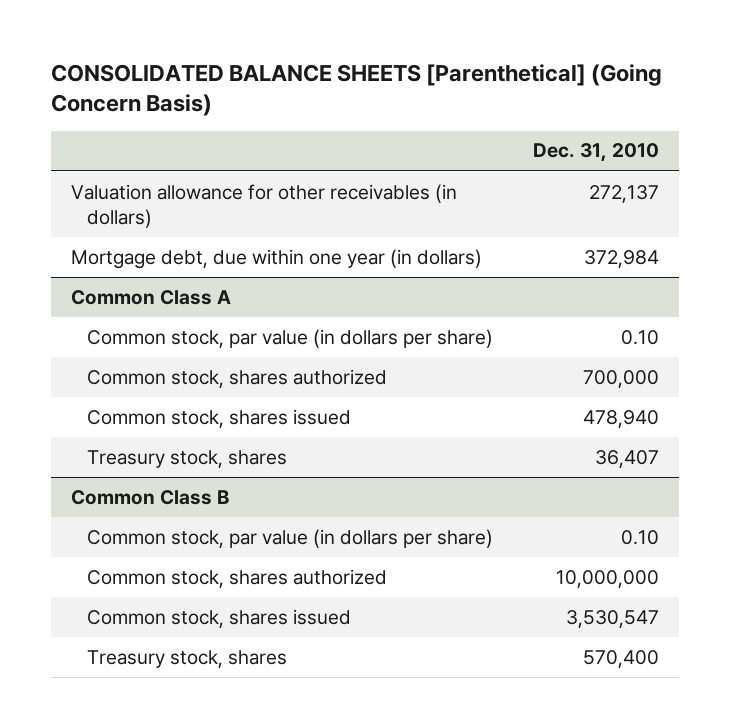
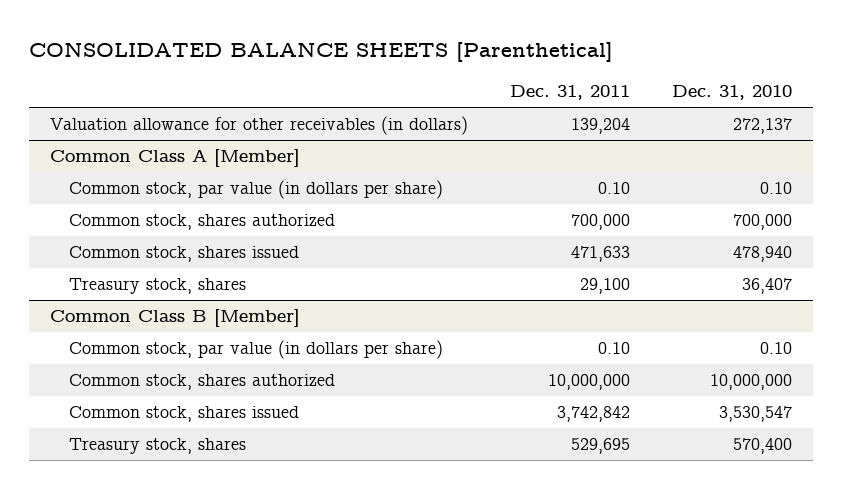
[50,63,662,117] CONSOLIDATED BALANCE SHEETS [Parenthetical] (Going Concern Basis) -> [28,41,613,62] CONSOLIDATED BALANCE SHEETS [Parenthetical]
none -> [510,85,631,101] Dec. 31, 2011
[70,248,482,269] Mortgage debt, due within one year (in dollars) -> none
[70,289,231,305] Common Class A -> [50,149,301,168] Common Class A [Member]
[70,489,229,505] Common Class B -> [50,309,301,328] Common Class B [Member]

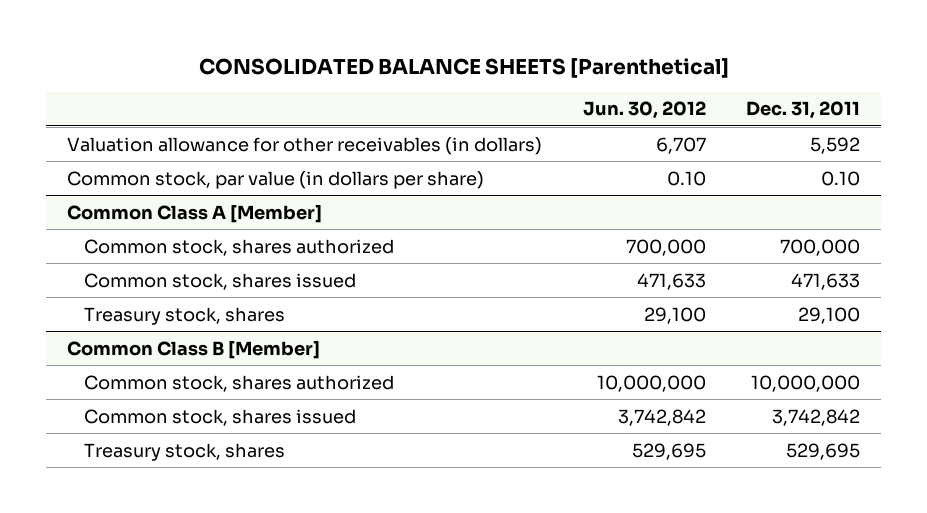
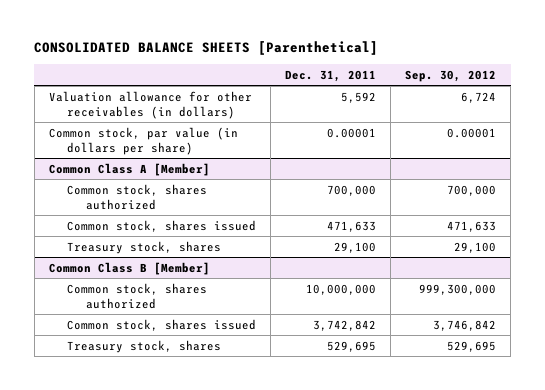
[582,101,706,120] Jun. 30, 2012 -> none
none -> [405,69,497,82] Sep. 30, 2012
[821,170,861,186] 0.10 -> [327,127,377,138] 0.00001

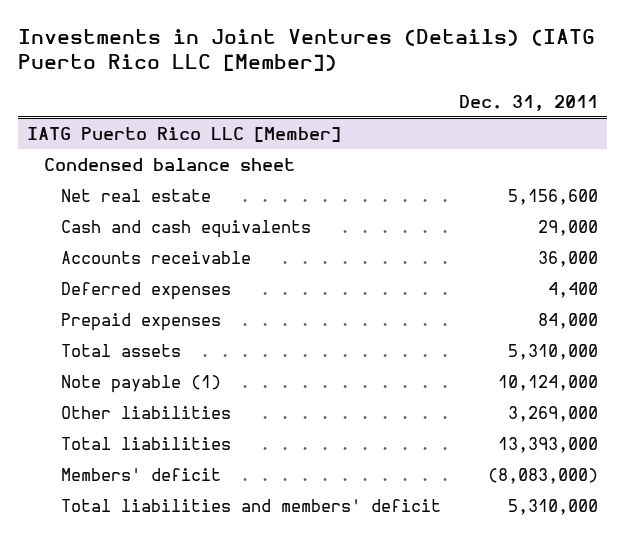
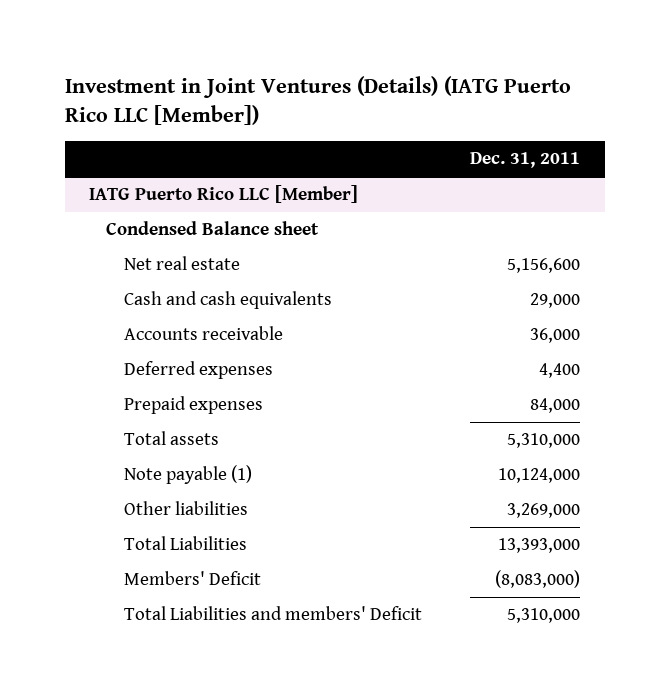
[18,28,596,72] Investments in Joint Ventures (Details) (IATG Puerto Rico LLC [Member]) -> [64,76,571,126] Investment in Joint Ventures (Details) (IATG Puerto Rico LLC [Member])
[44,157,296,171] Condensed balance sheet -> [106,221,320,236] Condensed Balance sheet
[61,436,232,450] Total liabilities -> [123,536,247,551] Total Liabilities
[61,467,222,481] Members' deficit -> [123,571,261,586] Members' Deficit
[61,498,442,512] Total liabilities and members' deficit -> [123,606,422,621] Total Liabilities and members' Deficit

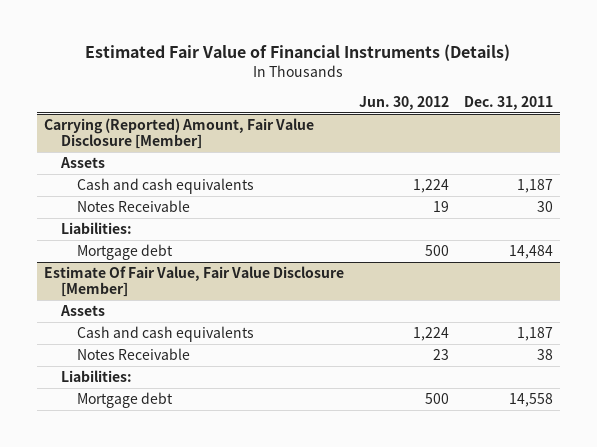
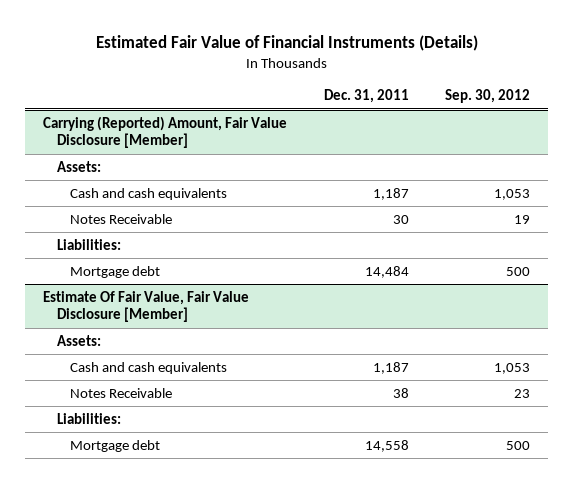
[358,96,449,111] Jun. 30, 2012 -> none
none -> [444,89,530,104] Sep. 30, 2012
[59,157,105,169] Assets -> [56,160,101,172] Assets:
[59,305,105,317] Assets -> [56,334,101,346] Assets:

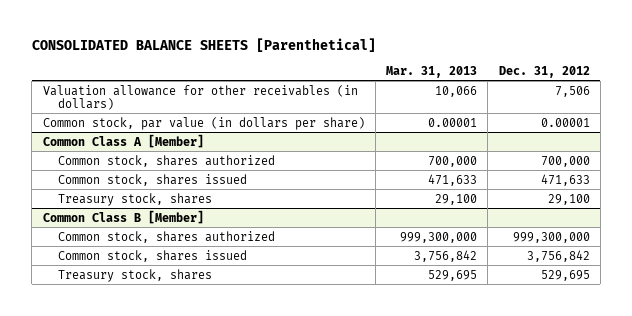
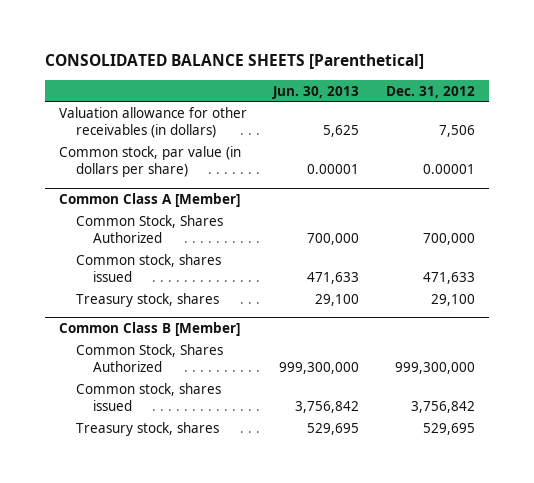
[386,65,478,78] Mar. 31, 2013 -> none
none -> [272,85,360,99] Jun. 30, 2013
[57,154,275,167] Common stock, shares authorized -> [75,214,223,243] Common Stock, Shares Authorized
[57,230,275,243] Common stock, shares authorized -> [75,343,223,372] Common Stock, Shares Authorized

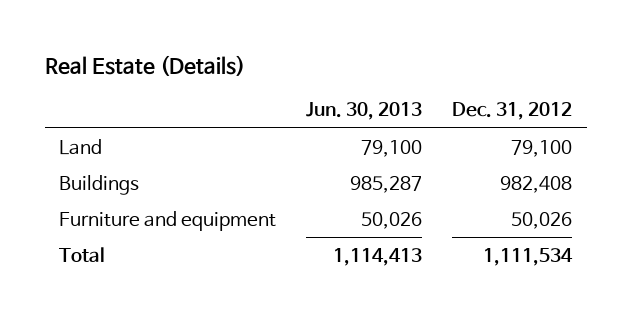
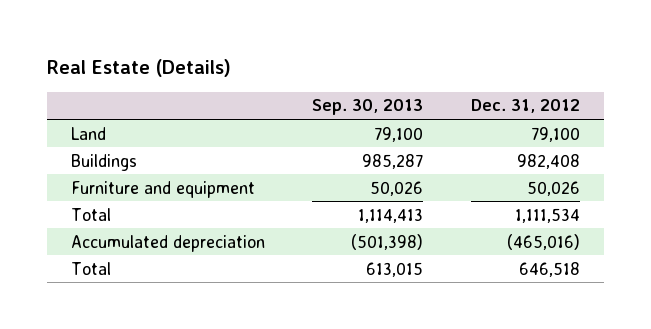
[306,102,423,121] Jun. 30, 2013 -> none
none -> [312,99,424,116] Sep. 30, 2013
none -> [70,234,265,252] Accumulated depreciation
none -> [70,261,111,275] Total

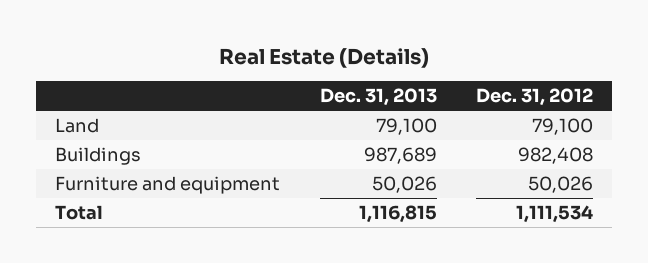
[312,99,424,116] Sep. 30, 2013 -> none
none -> [319,88,437,107] Dec. 31, 2013
[70,234,265,252] Accumulated depreciation -> none
[70,261,111,275] Total -> none

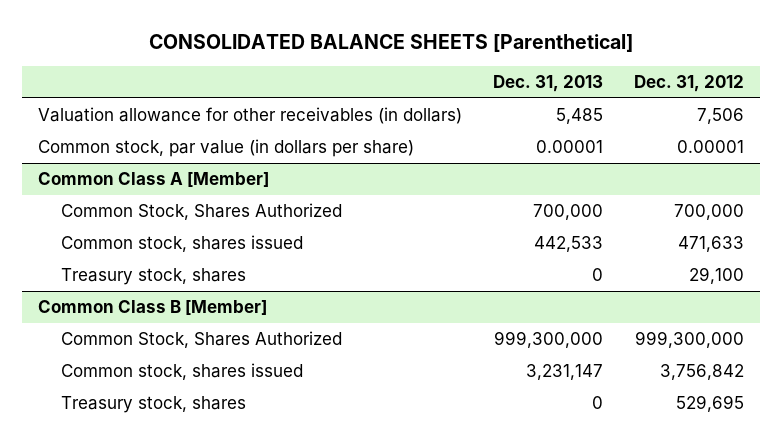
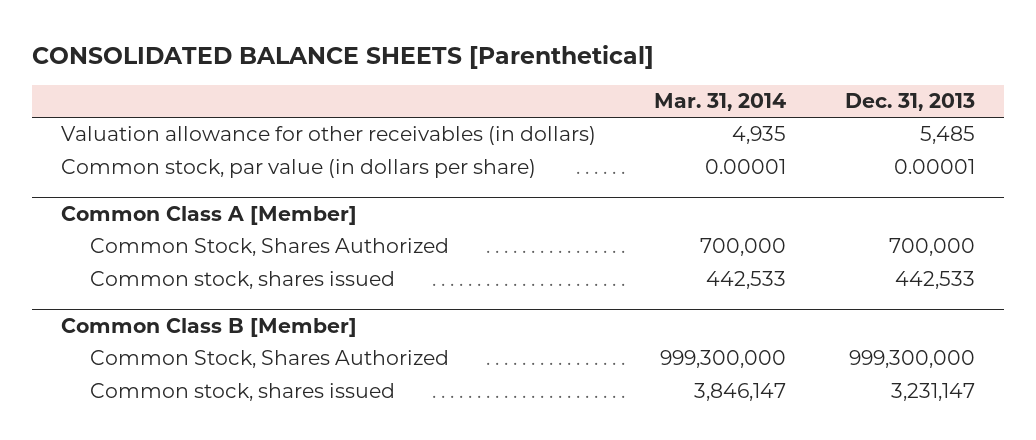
[634,75,745,93] Dec. 31, 2012 -> none
none -> [654,92,787,111] Mar. 31, 2014
[60,268,246,286] Treasury stock, shares -> none
[60,396,246,414] Treasury stock, shares -> none

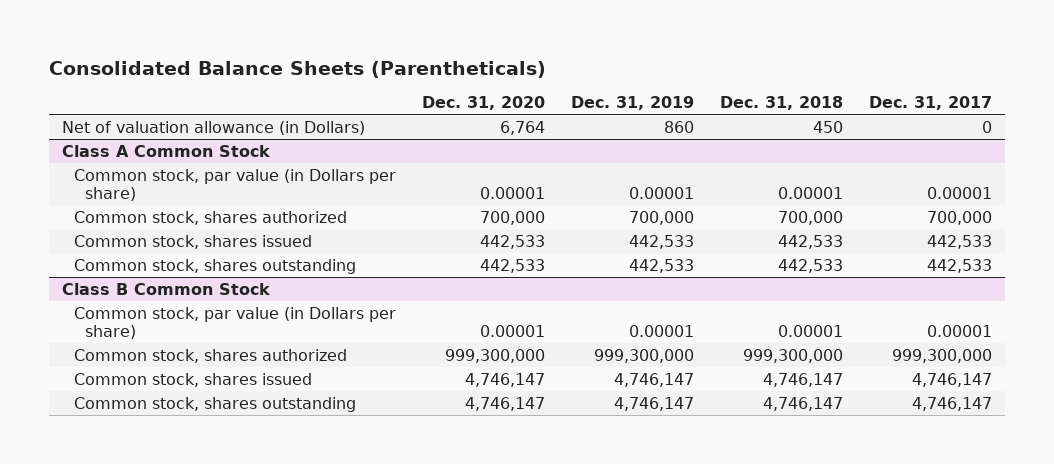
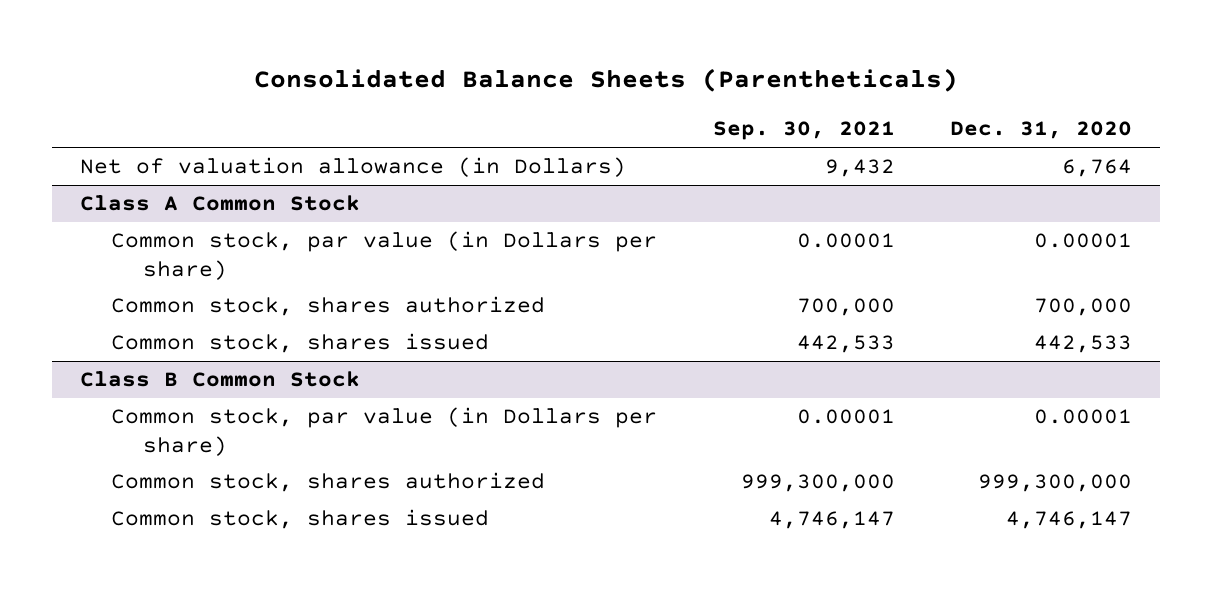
[570,96,694,111] Dec. 31, 2019 -> none
[719,96,843,111] Dec. 31, 2018 -> none
[868,96,992,111] Dec. 31, 2017 -> none
none -> [712,121,895,141] Sep. 30, 2021
[73,258,356,274] Common stock, shares outstanding -> none
[73,396,356,412] Common stock, shares outstanding -> none

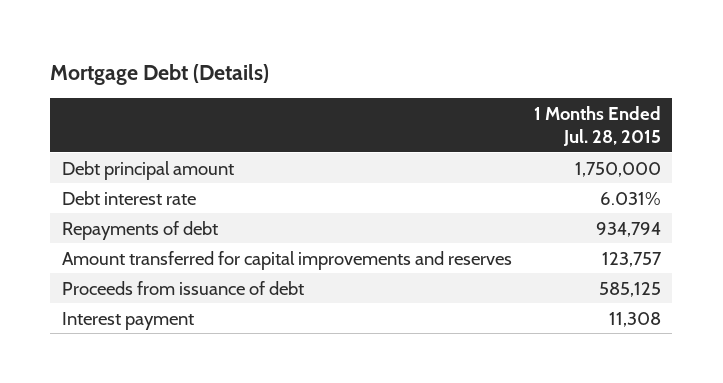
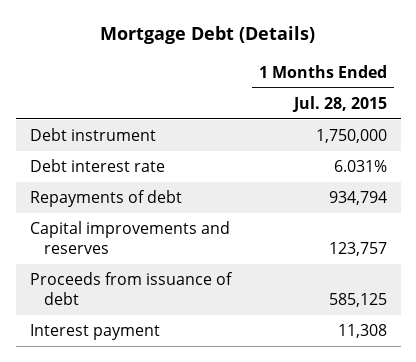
[61,160,234,180] Debt principal amount -> [29,128,156,142] Debt instrument
[61,250,512,270] Amount transferred for capital improvements and reserves -> [29,221,230,255] Capital improvements and reserves

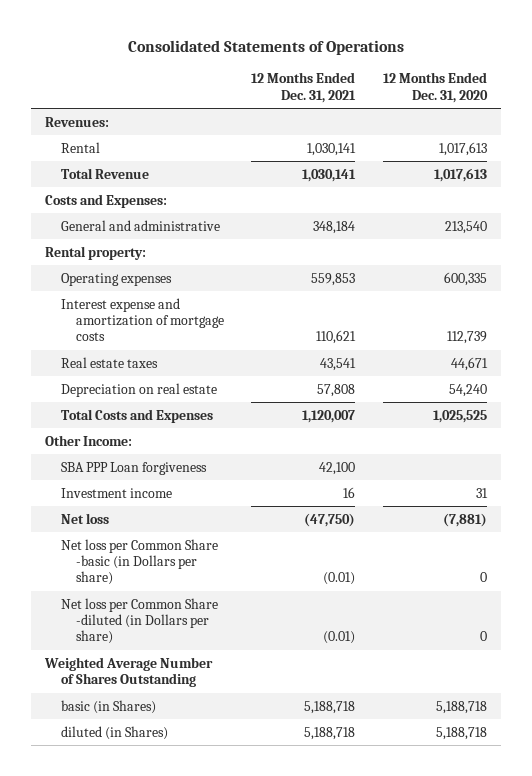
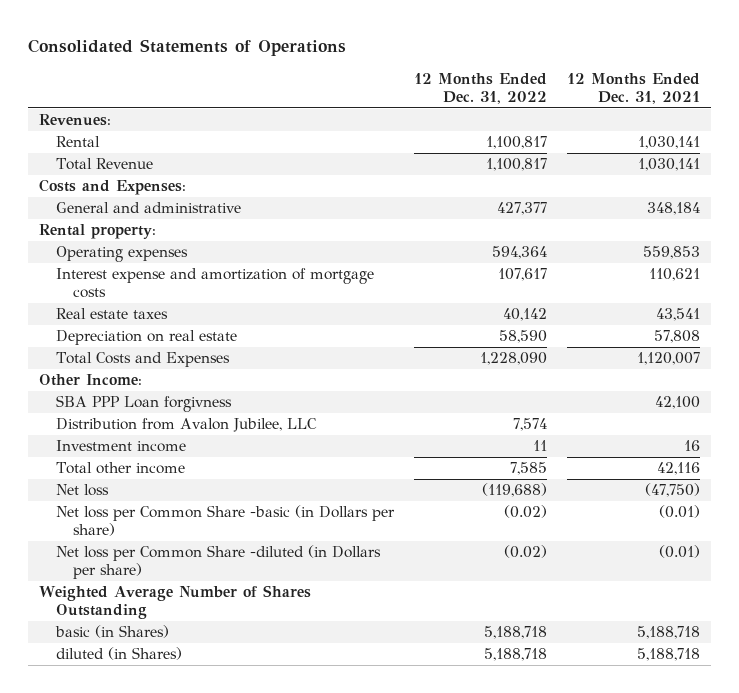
[382,72,488,103] 12 Months Ended Dec. 31, 2020 -> none
none -> [413,72,547,104] 12 Months Ended Dec. 31, 2022
[60,461,207,475] SBA PPP Loan forgiveness -> [55,395,232,413] SBA PPP Loan forgivness
none -> [55,418,317,433] Distribution from Avalon Jubilee, LLC
none -> [55,462,185,475] Total other income

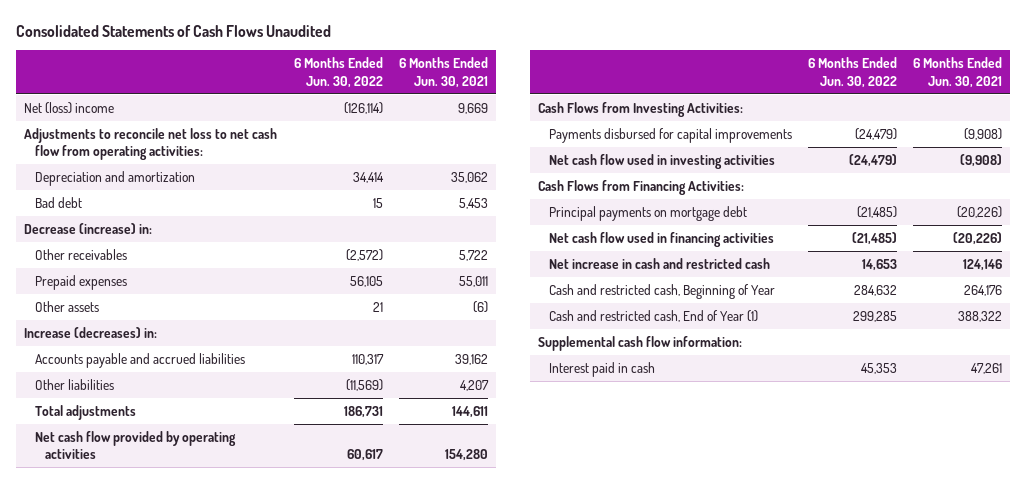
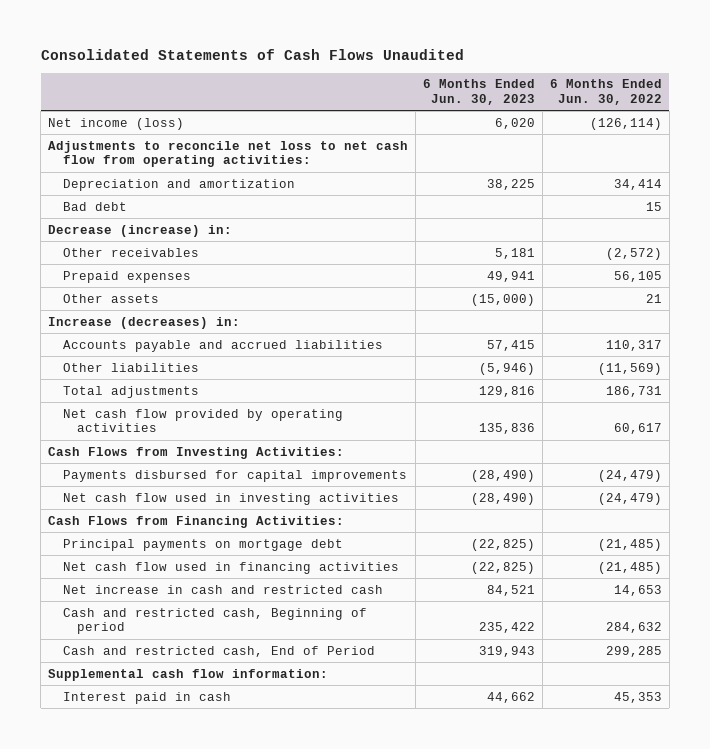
[398,57,488,88] 6 Months Ended Jun. 30, 2021 -> none
none -> [423,79,536,106] 6 Months Ended Jun. 30, 2023
[23,102,114,115] Net (loss) income -> [48,117,185,130] Net income (loss)
[548,284,775,300] Cash and restricted cash, Beginning of Year -> [62,607,367,635] Cash and restricted cash, Beginning of period
[548,310,758,323] Cash and restricted cash, End of Year (1) -> [62,645,375,657] Cash and restricted cash, End of Period

